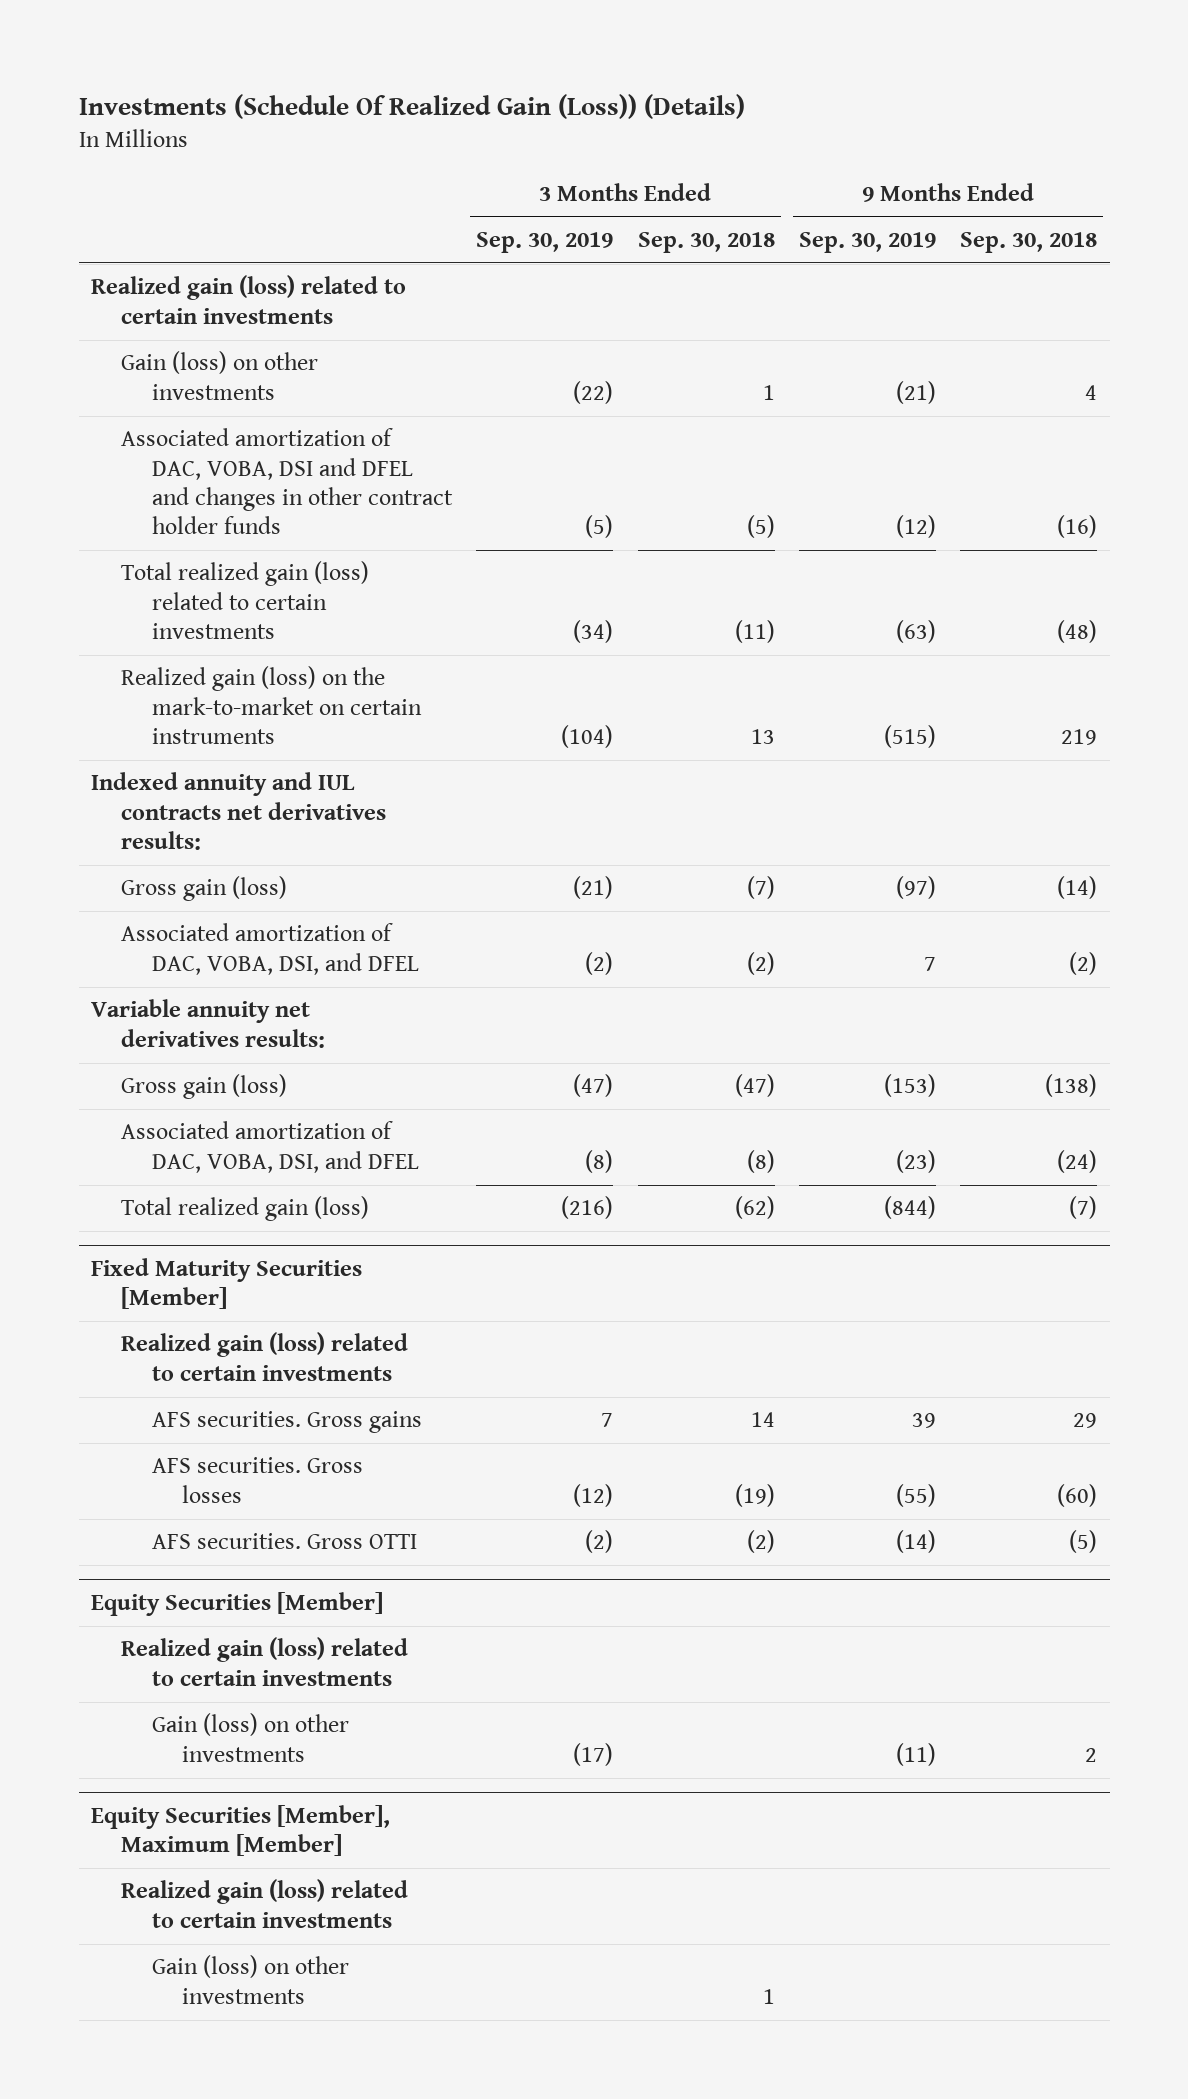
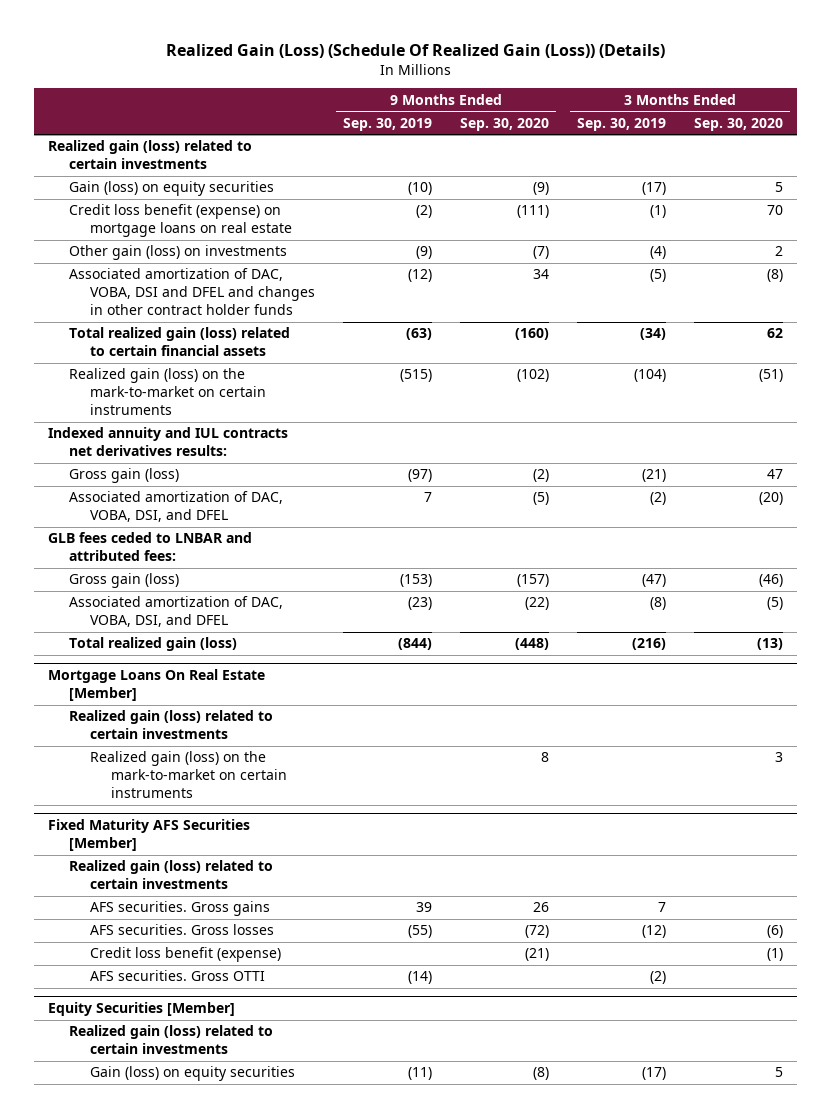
[78,94,745,120] Investments (Schedule Of Realized Gain (Loss)) (Details) -> [165,43,665,58] Realized Gain (Loss) (Schedule Of Realized Gain (Loss)) (Details)
[637,231,775,253] Sep. 30, 2018 -> none
[960,231,1098,253] Sep. 30, 2018 -> none
none -> [459,117,549,131] Sep. 30, 2020
none -> [693,117,783,131] Sep. 30, 2020
none -> [69,181,275,197] Gain (loss) on equity securities
none -> [69,204,292,238] Credit loss benefit (expense) on mortgage loans on real estate
[121,351,319,400] Gain (loss) on other investments -> [69,245,288,261] Other gain (loss) on investments
[573,380,614,404] (22) -> [649,246,666,260] (4)
[895,380,936,404] (21) -> [415,246,432,260] (9)
[121,561,370,640] Total realized gain (loss) related to certain investments -> [69,327,291,357] Total realized gain (loss) related to certain financial assets
[90,999,326,1048] Variable annuity net derivatives results: -> none
none -> [48,532,253,562] GLB fees ceded to LNBAR and attributed fees:
[90,1258,362,1310] Fixed Maturity Securities [Member] -> none
none -> [48,669,266,702] Mortgage Loans On Real Estate [Member]
none -> [89,751,287,799] Realized gain (loss) on the mark-to-market on certain instruments
none -> [48,819,251,852] Fixed Maturity AFS Securities [Member]
none -> [69,860,274,890] Realized gain (loss) related to certain investments
none -> [89,947,281,963] Credit loss benefit (expense)
[90,1805,390,1857] Equity Securities [Member], Maximum [Member] -> none
[121,1879,409,1928] Realized gain (loss) related to certain investments -> none
[151,1955,349,2004] Gain (loss) on other investments -> none
[151,1713,349,1762] Gain (loss) on other investments -> [89,1066,295,1082] Gain (loss) on equity securities

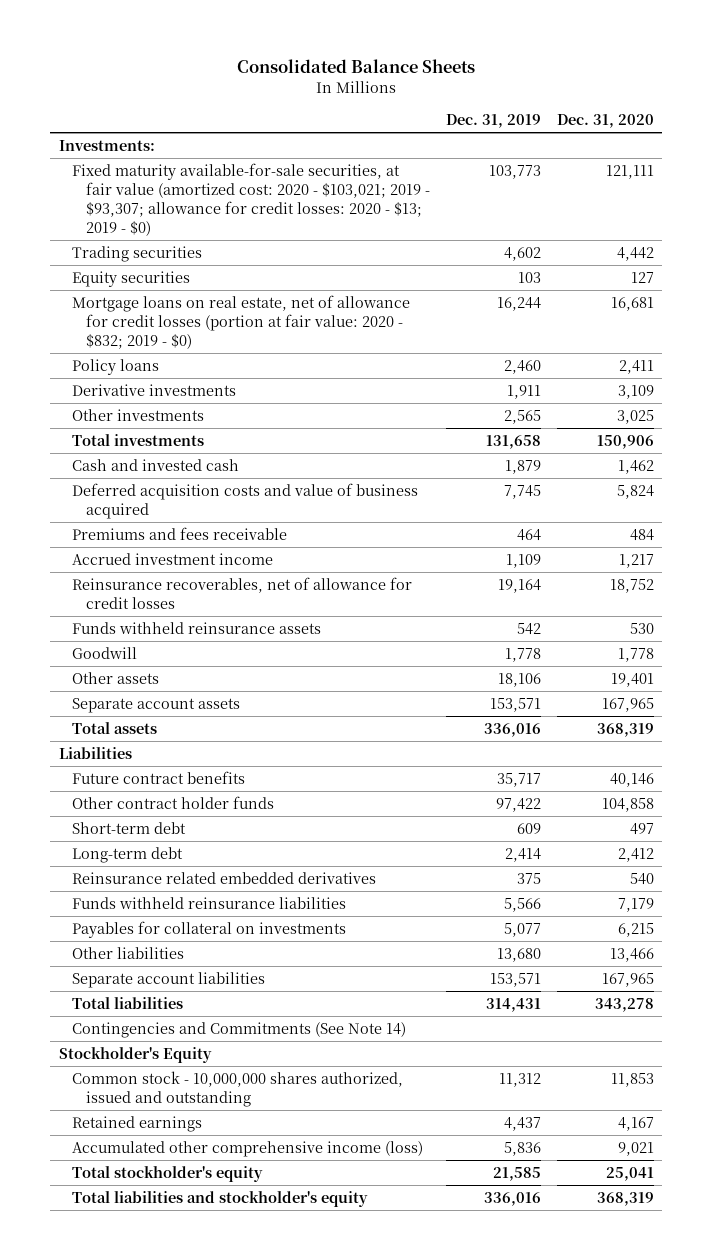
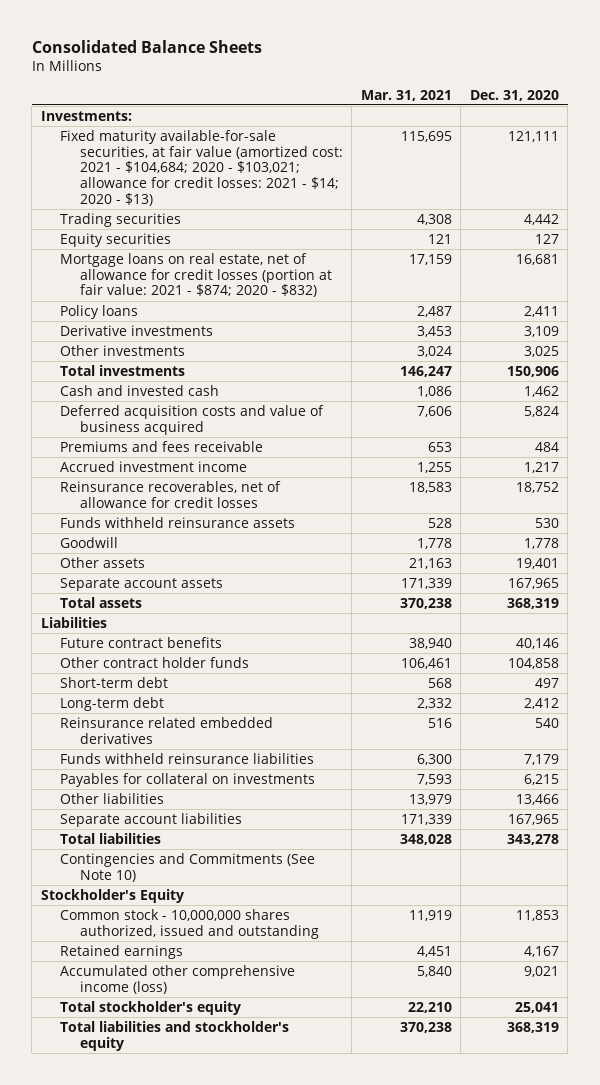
[445,114,541,129] Dec. 31, 2019 -> none
none -> [360,89,452,101] Mar. 31, 2021
[72,162,430,236] Fixed maturity available-for-sale securities, at fair value (amortized cost: 2020 - $103,021; 2019 - $93,307; allowance for credit losses: 2020 - $13; 2019 - $0) -> [60,129,343,207] Fixed maturity available-for-sale securities, at fair value (amortized cost: 2021 - $104,684; 2020 - $103,021; allowance for credit losses: 2021 - $14; 2020 - $13)
[72,294,411,349] Mortgage loans on real estate, net of allowance for credit losses (portion at fair value: 2020 - $832; 2019 - $0) -> [60,252,332,298] Mortgage loans on real estate, net of allowance for credit losses (portion at fair value: 2021 - $874; 2020 - $832)
[72,1021,407,1038] Contingencies and Commitments (See Note 14) -> [60,852,316,882] Contingencies and Commitments (See Note 10)

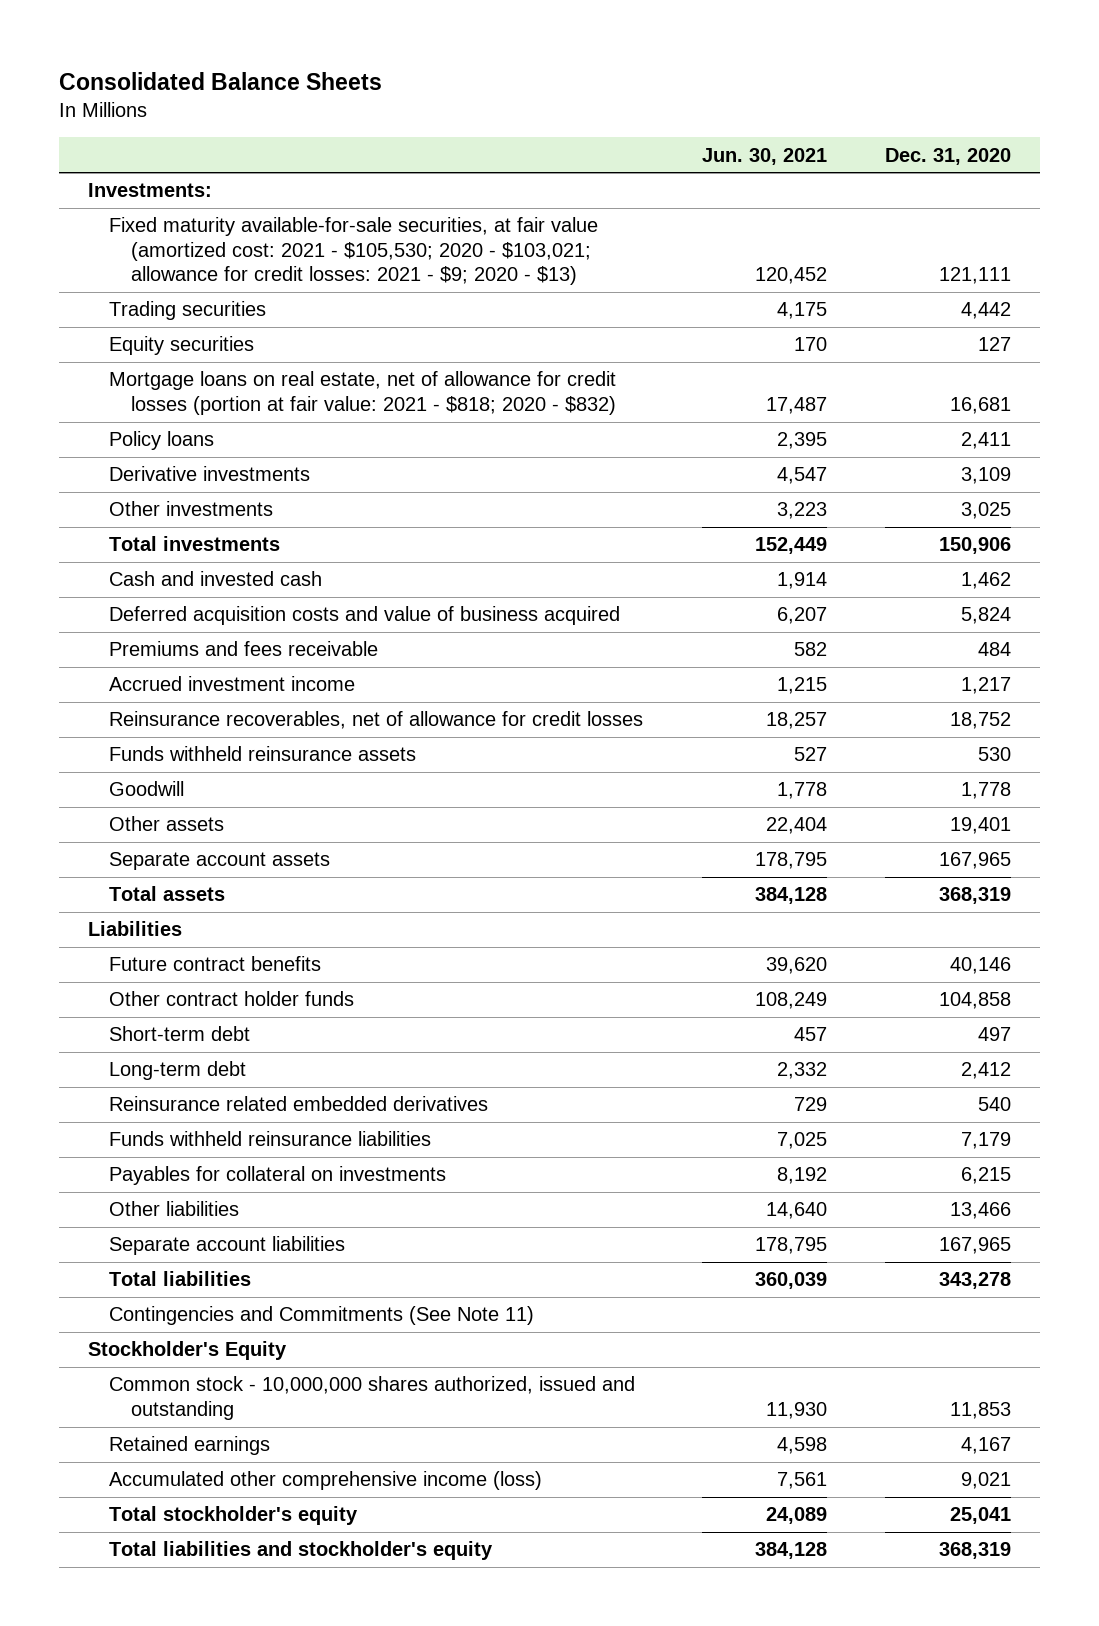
[360,89,452,101] Mar. 31, 2021 -> none
none -> [701,147,827,165] Jun. 30, 2021
[60,129,343,207] Fixed maturity available-for-sale securities, at fair value (amortized cost: 2021 - $104,684; 2020 - $103,021; allowance for credit losses: 2021 - $14; 2020 - $13) -> [109,217,599,286] Fixed maturity available-for-sale securities, at fair value (amortized cost: 2021 - $105,530; 2020 - $103,021; allowance for credit losses: 2021 - $9; 2020 - $13)
[60,252,332,298] Mortgage loans on real estate, net of allowance for credit losses (portion at fair value: 2021 - $874; 2020 - $832) -> [109,371,617,415] Mortgage loans on real estate, net of allowance for credit losses (portion at fair value: 2021 - $818; 2020 - $832)
[60,852,316,882] Contingencies and Commitments (See Note 10) -> [109,1306,535,1326] Contingencies and Commitments (See Note 11)

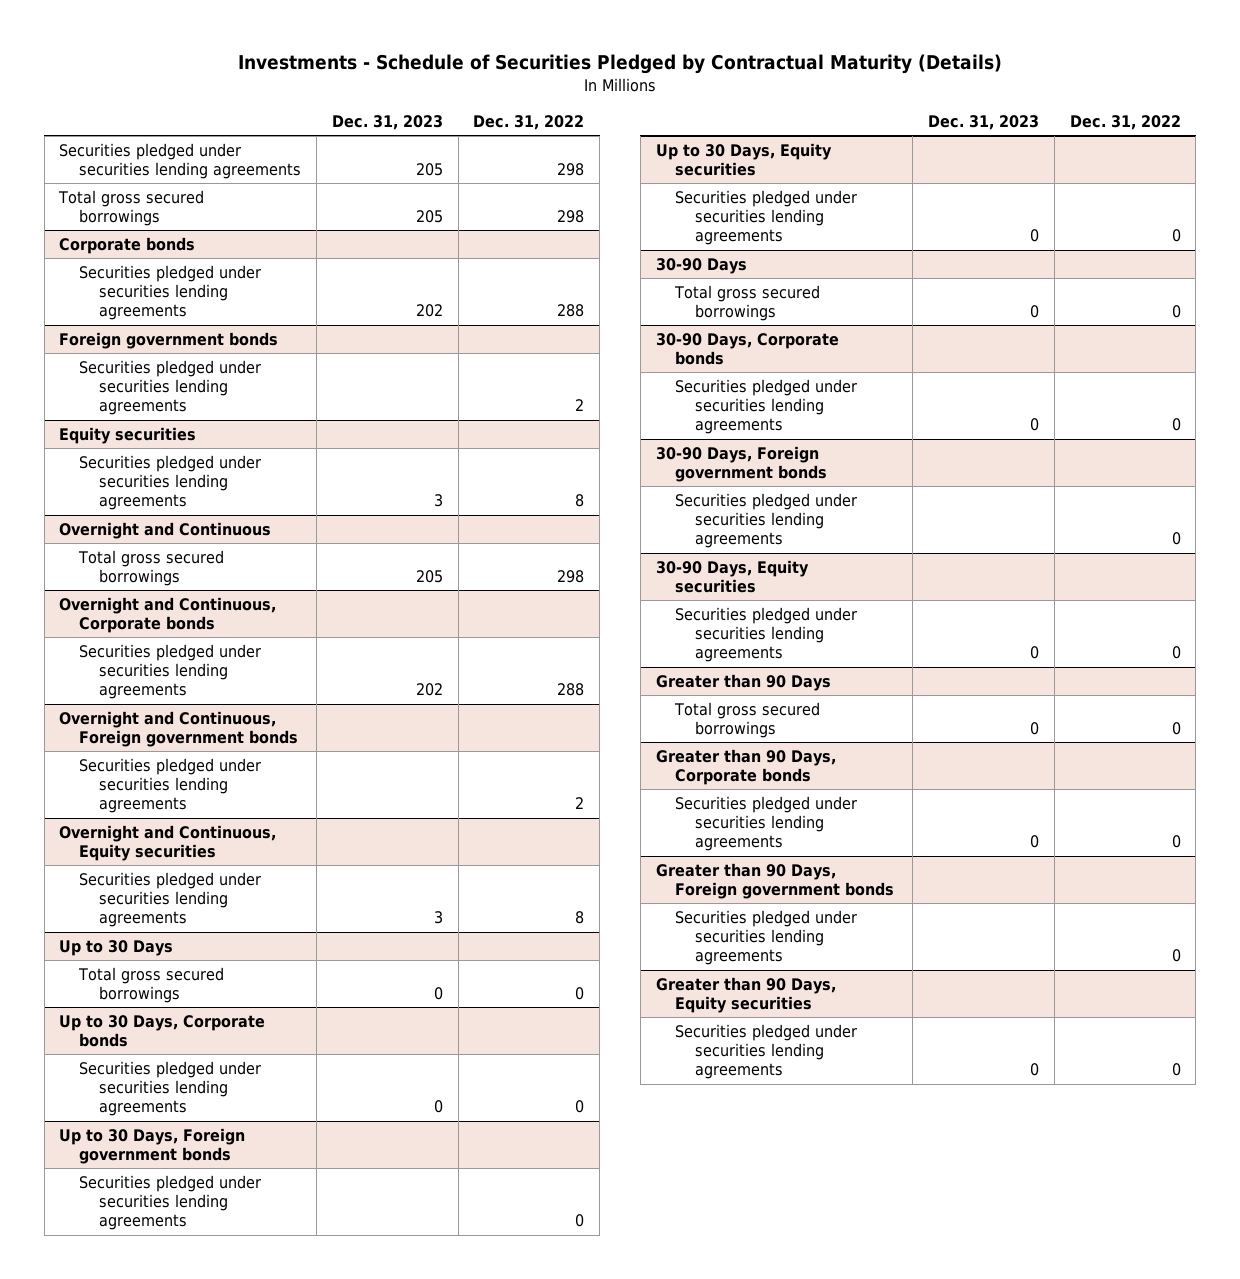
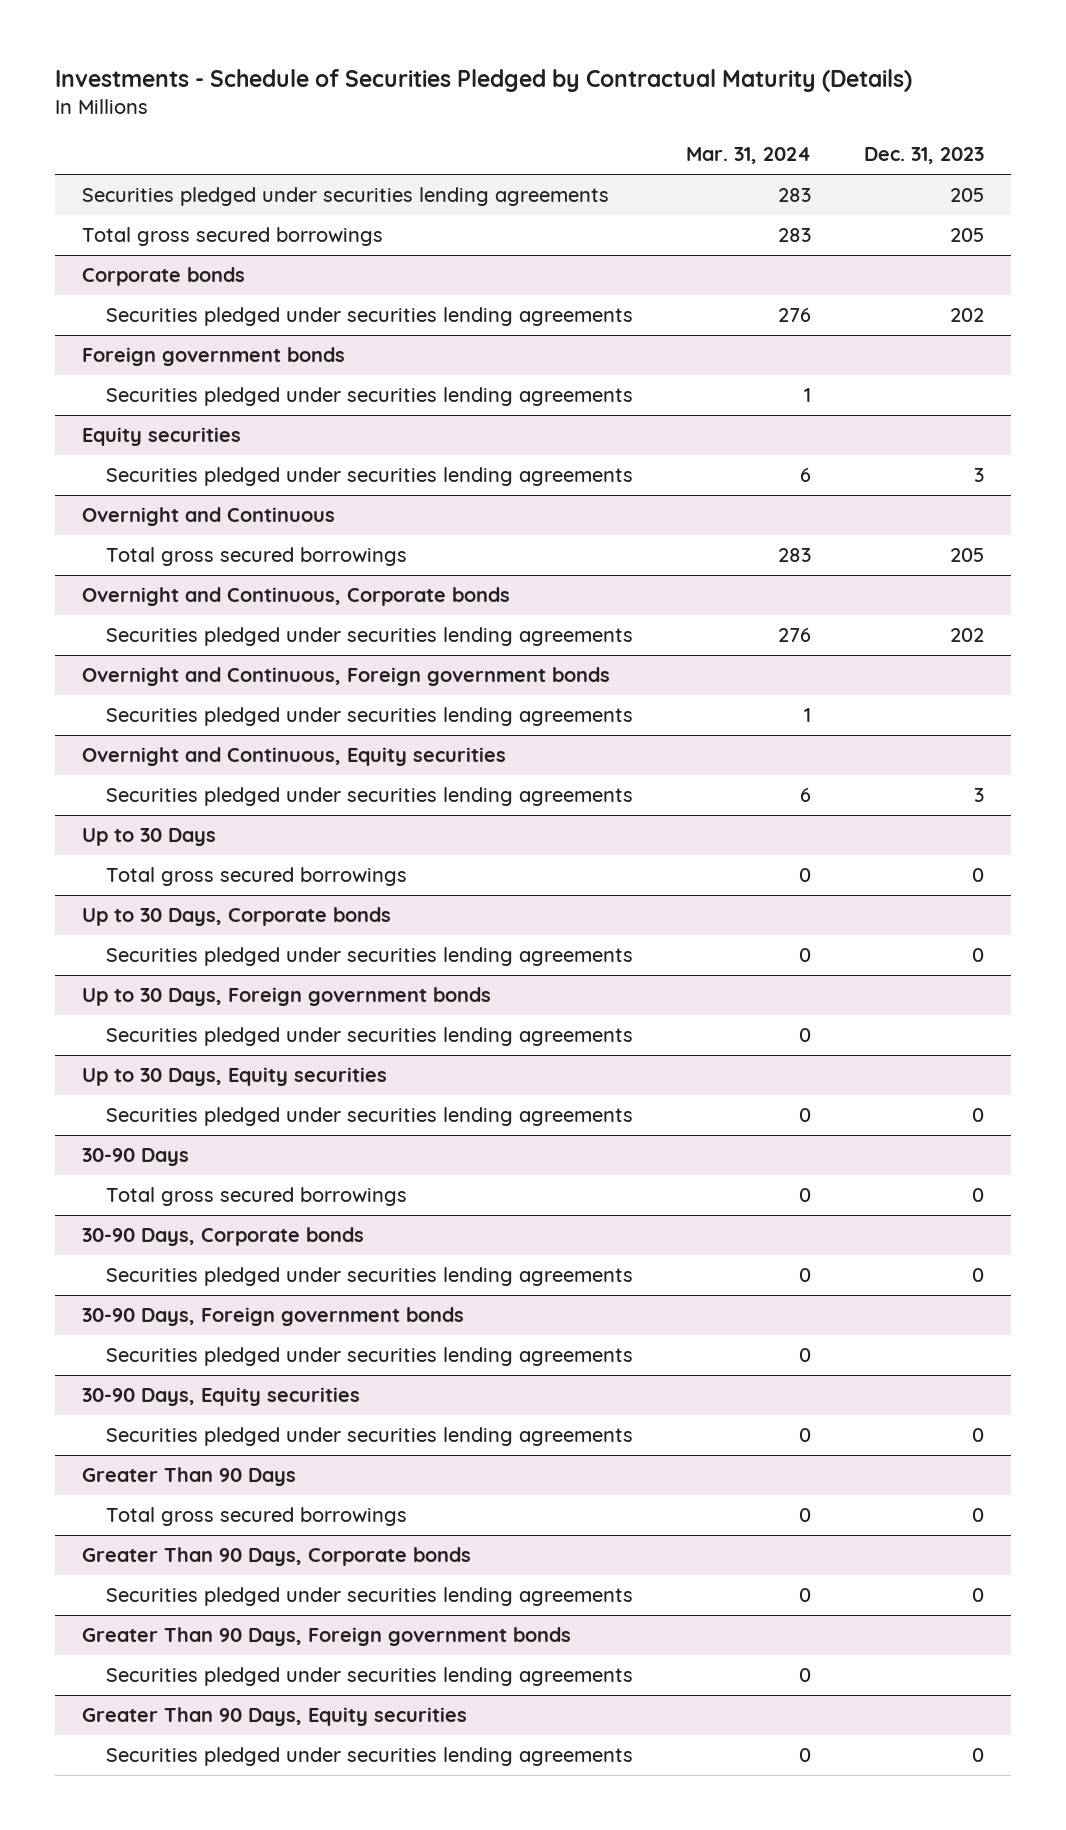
[473,115,585,131] Dec. 31, 2022 -> none
none -> [686,147,812,165] Mar. 31, 2024
[655,673,831,691] Greater than 90 Days -> [81,1467,296,1487] Greater Than 90 Days
[655,748,836,786] Greater than 90 Days, Corporate bonds -> [81,1547,471,1567] Greater Than 90 Days, Corporate bonds
[655,862,895,900] Greater than 90 Days, Foreign government bonds -> [81,1627,571,1647] Greater Than 90 Days, Foreign government bonds
[655,976,836,1014] Greater than 90 Days, Equity securities -> [81,1707,467,1727] Greater Than 90 Days, Equity securities

